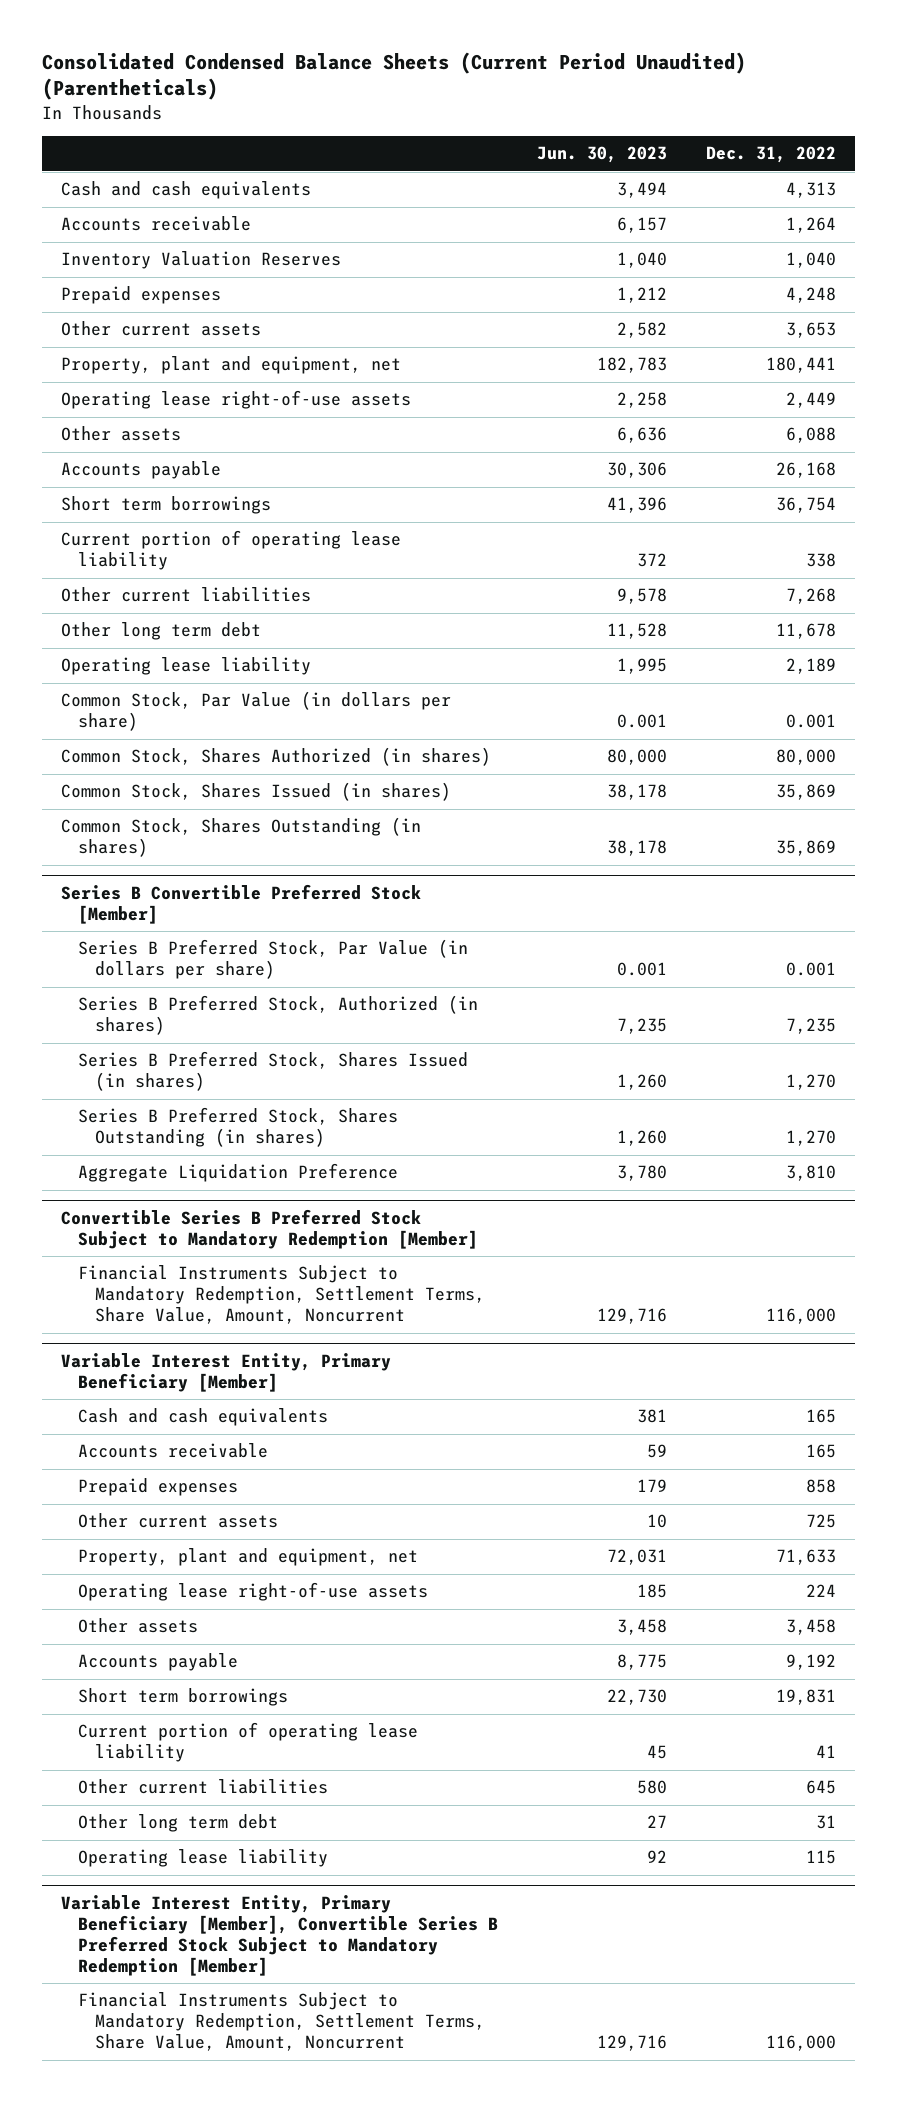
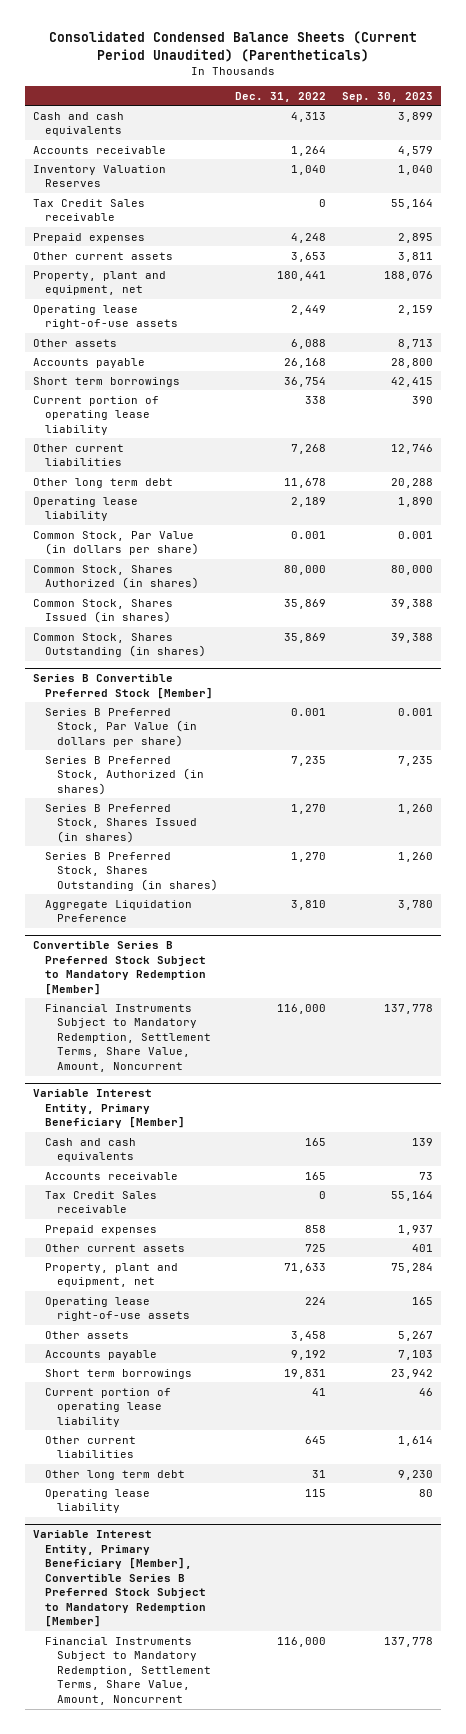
[536,146,667,164] Jun. 30, 2023 -> none
none -> [342,91,434,102] Sep. 30, 2023
none -> [32,198,145,222] Tax Credit Sales receivable
none -> [45,1190,158,1214] Tax Credit Sales receivable

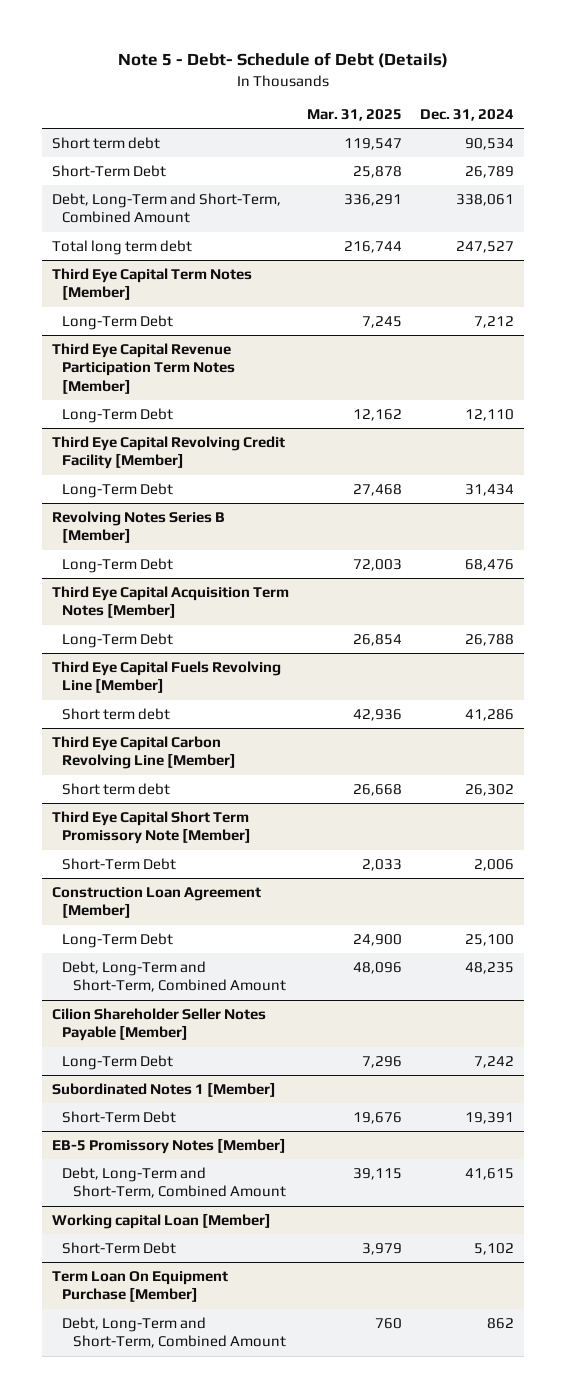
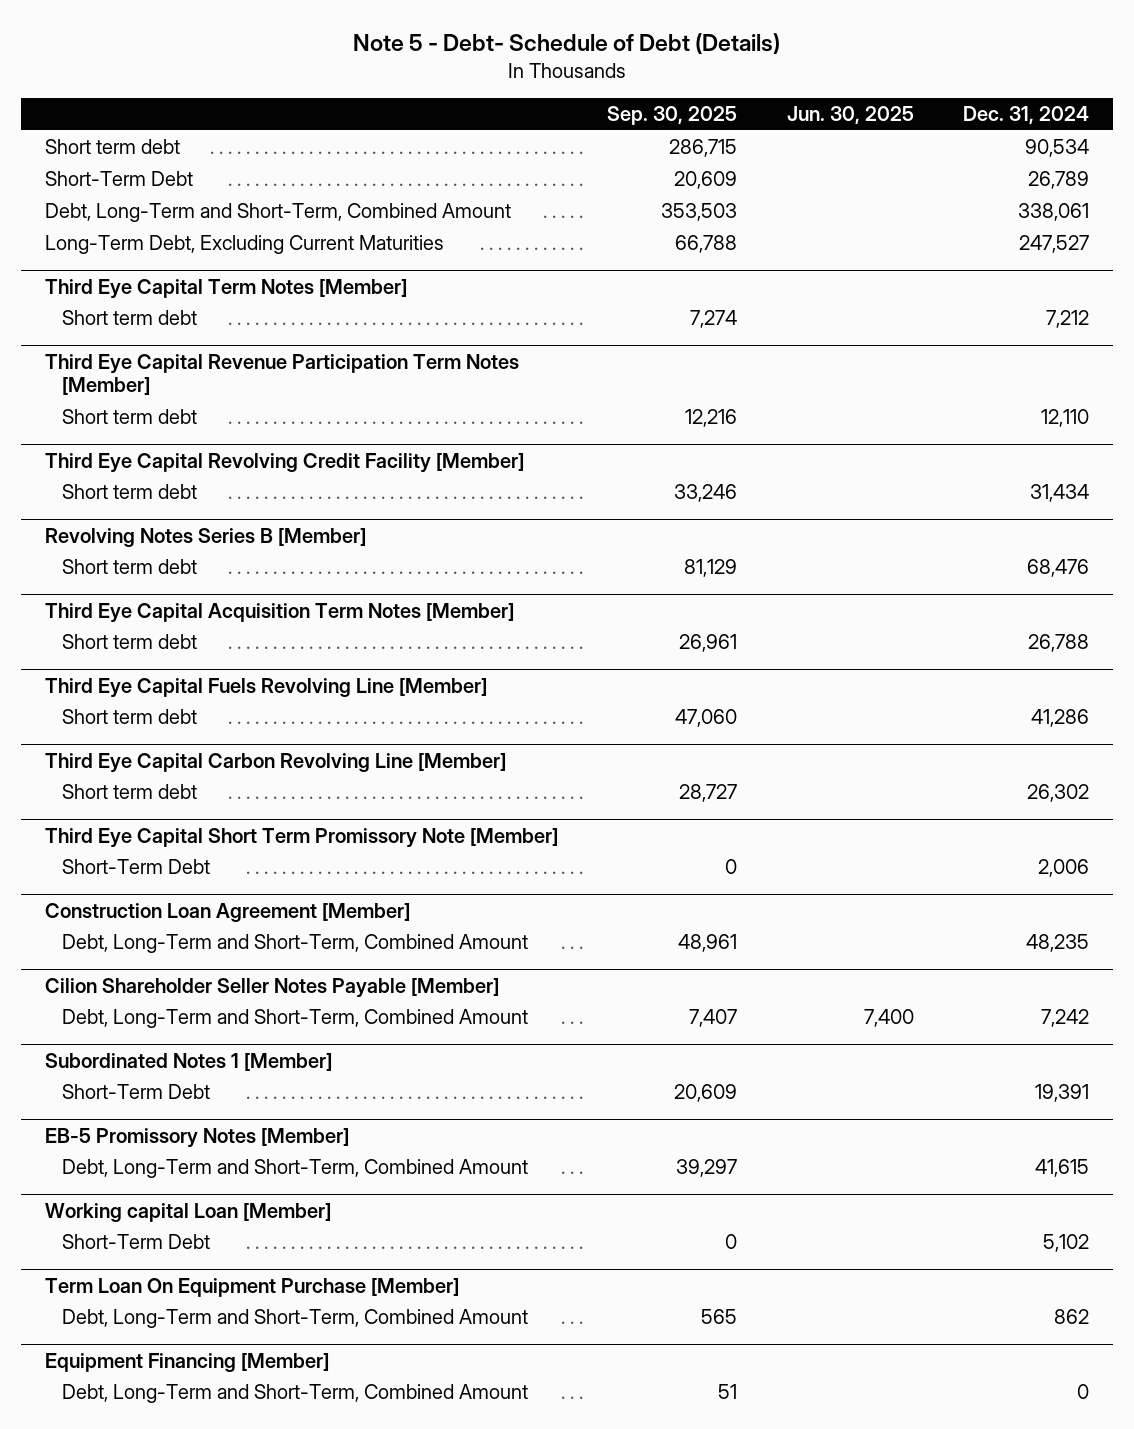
[306,109,402,122] Mar. 31, 2025 -> none
none -> [607,106,738,126] Sep. 30, 2025
none -> [786,106,914,125] Jun. 30, 2025
[51,239,192,255] Total long term debt -> [45,235,445,255] Long-Term Debt, Excluding Current Maturities
[62,314,174,330] Long-Term Debt -> [62,310,198,326] Short term debt
[62,407,174,423] Long-Term Debt -> [62,409,198,425] Short term debt
[62,482,174,498] Long-Term Debt -> [62,484,198,500] Short term debt
[62,557,174,573] Long-Term Debt -> [62,559,198,575] Short term debt
[62,632,174,648] Long-Term Debt -> [62,634,198,650] Short term debt
[62,932,174,948] Long-Term Debt -> none
[62,1054,174,1070] Long-Term Debt -> [62,1009,529,1029] Debt, Long-Term and Short-Term, Combined Amount
none -> [45,1352,330,1372] Equipment Financing [Member]
none -> [62,1384,529,1404] Debt, Long-Term and Short-Term, Combined Amount

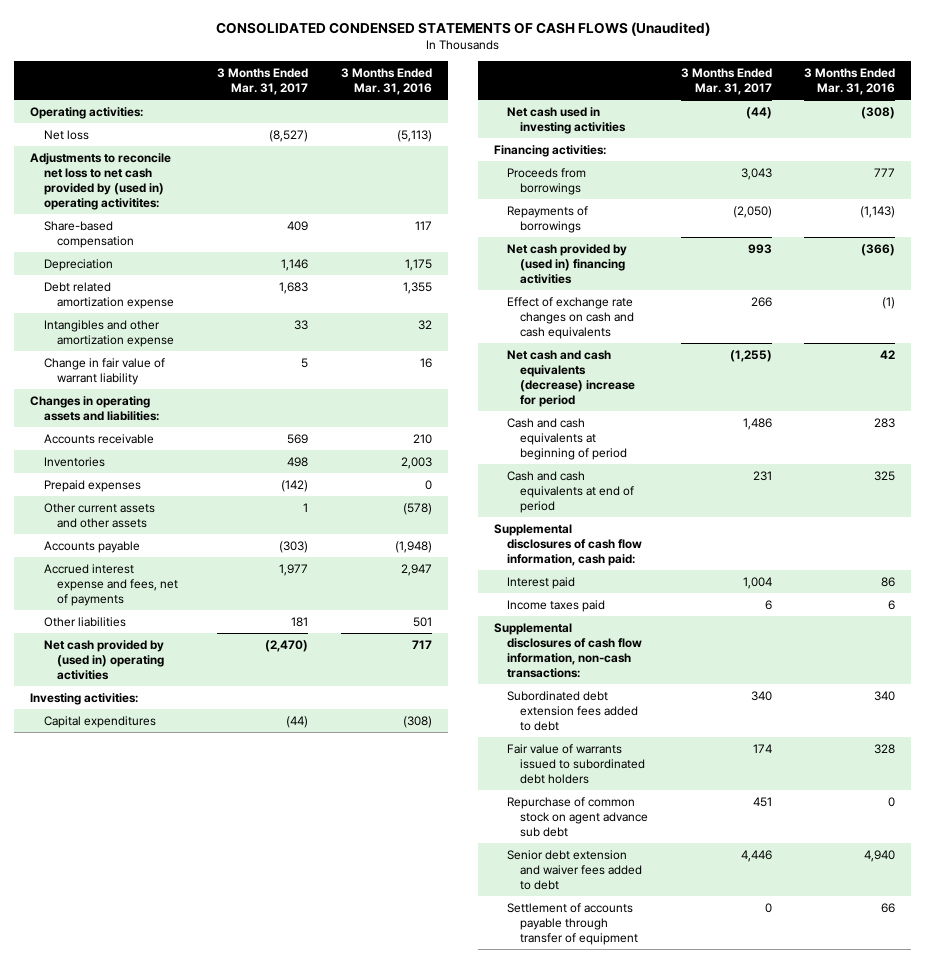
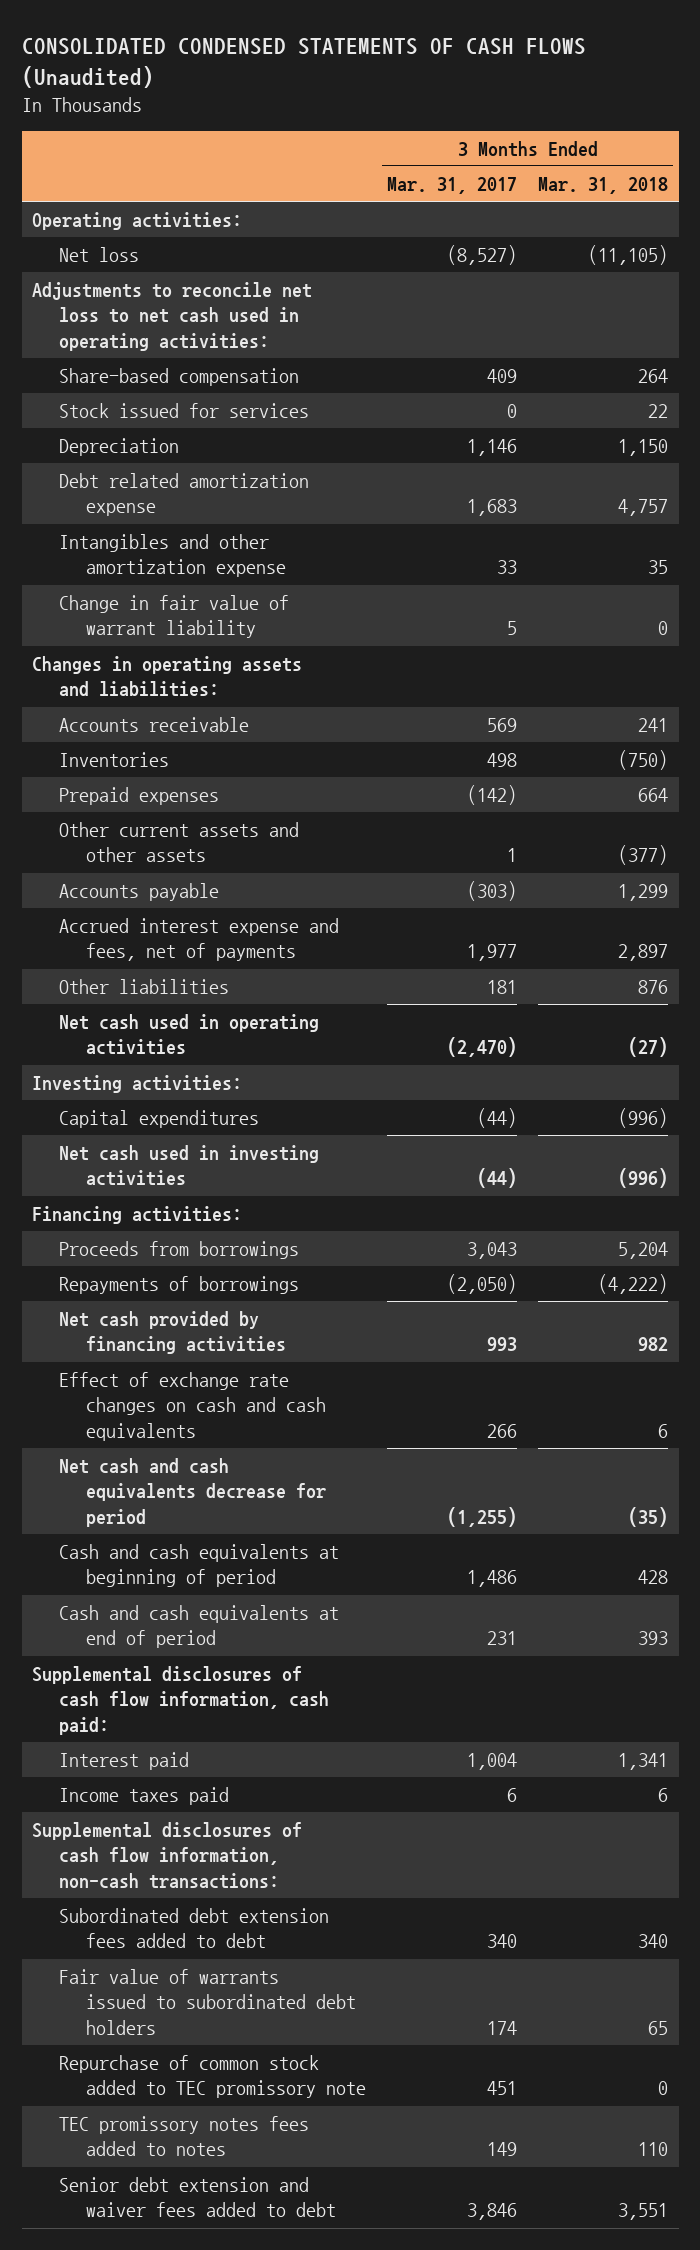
[340,67,432,95] 3 Months Ended Mar. 31, 2016 -> none
none -> [538,176,669,194] Mar. 31, 2018
[30,152,172,210] Adjustments to reconcile net loss to net cash provided by (used in) operating activitites: -> [32,282,313,351] Adjustments to reconcile net loss to net cash used in operating activities:
none -> [59,403,310,419] Stock issued for services
[43,639,164,680] Net cash provided by (used in) operating activities -> [59,1014,320,1056] Net cash used in operating activities
[507,243,628,284] Net cash provided by (used in) financing activities -> [59,1311,287,1355] Net cash provided by financing activities
[507,349,636,407] Net cash and cash equivalents (decrease) increase for period -> [59,1458,327,1527] Net cash and cash equivalents decrease for period
[507,902,639,945] Settlement of accounts payable through transfer of equipment -> none
[507,796,649,837] Repurchase of common stock on agent advance sub debt -> [59,2055,367,2099] Repurchase of common stock added to TEC promissory note
none -> [59,2116,310,2157] TEC promissory notes fees added to notes
[740,849,772,862] 4,446 -> [467,2203,518,2221] 3,846

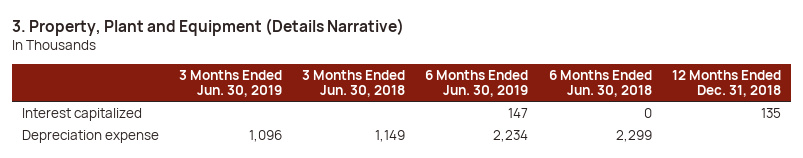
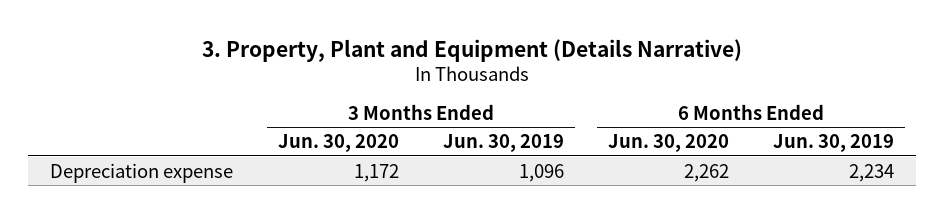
[302,69,406,97] 3 Months Ended Jun. 30, 2018 -> none
[548,69,652,97] 6 Months Ended Jun. 30, 2018 -> none
[671,69,781,97] 12 Months Ended Dec. 31, 2018 -> none
none -> [277,134,399,153] Jun. 30, 2020
none -> [608,134,730,153] Jun. 30, 2020
[21,107,142,121] Interest capitalized -> none

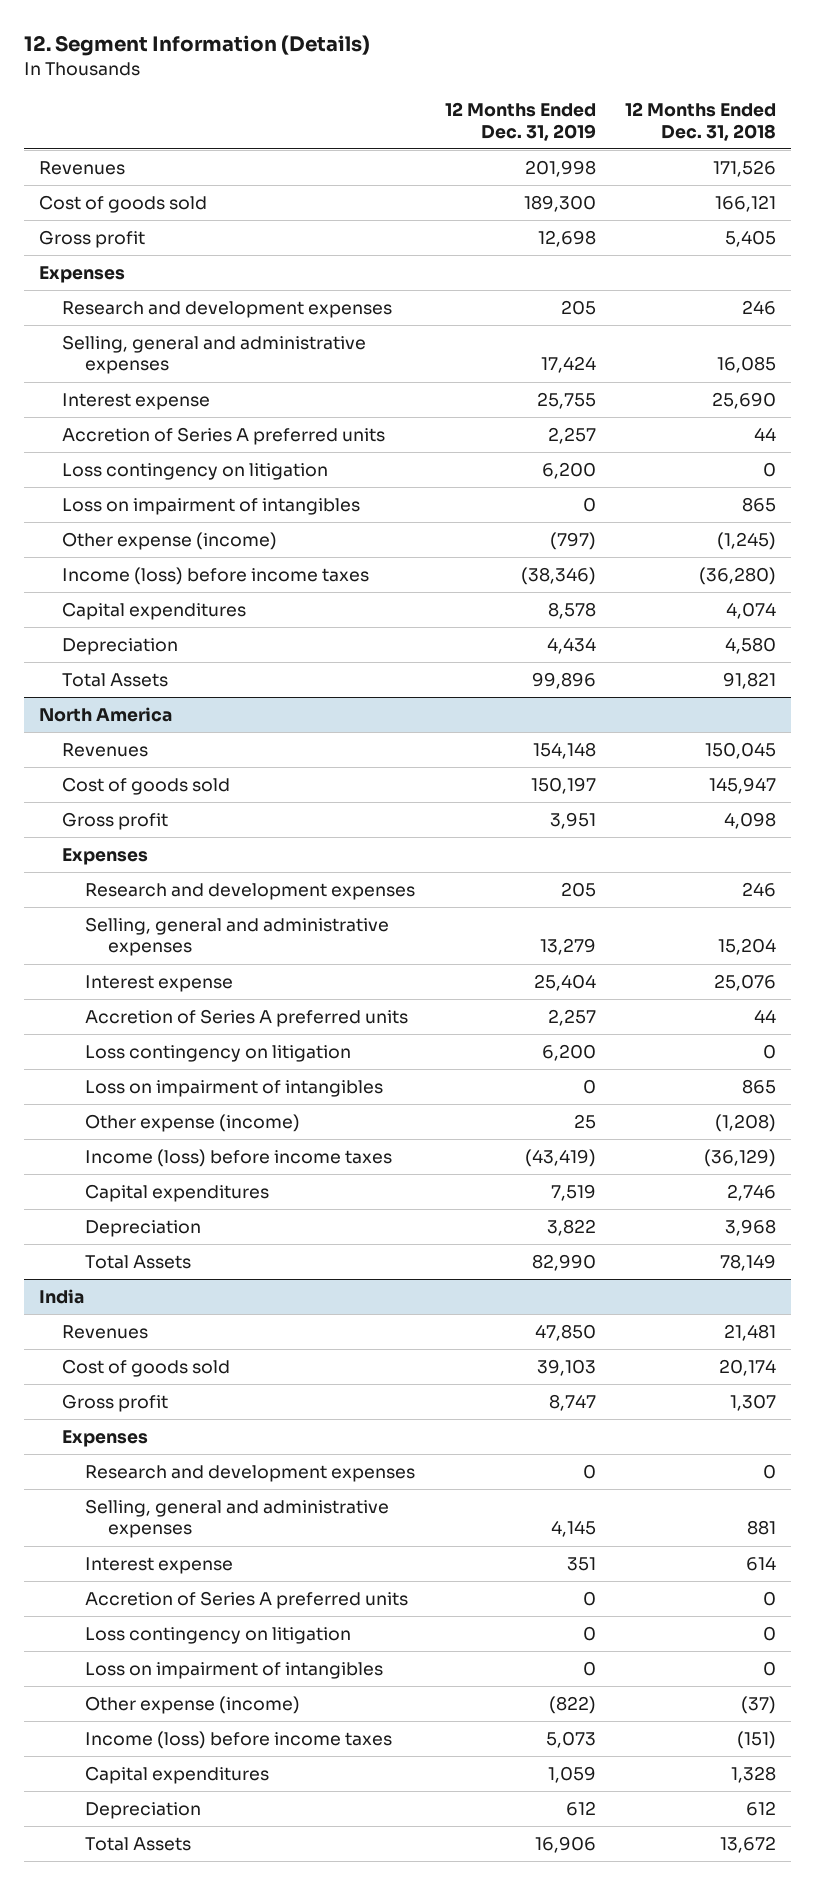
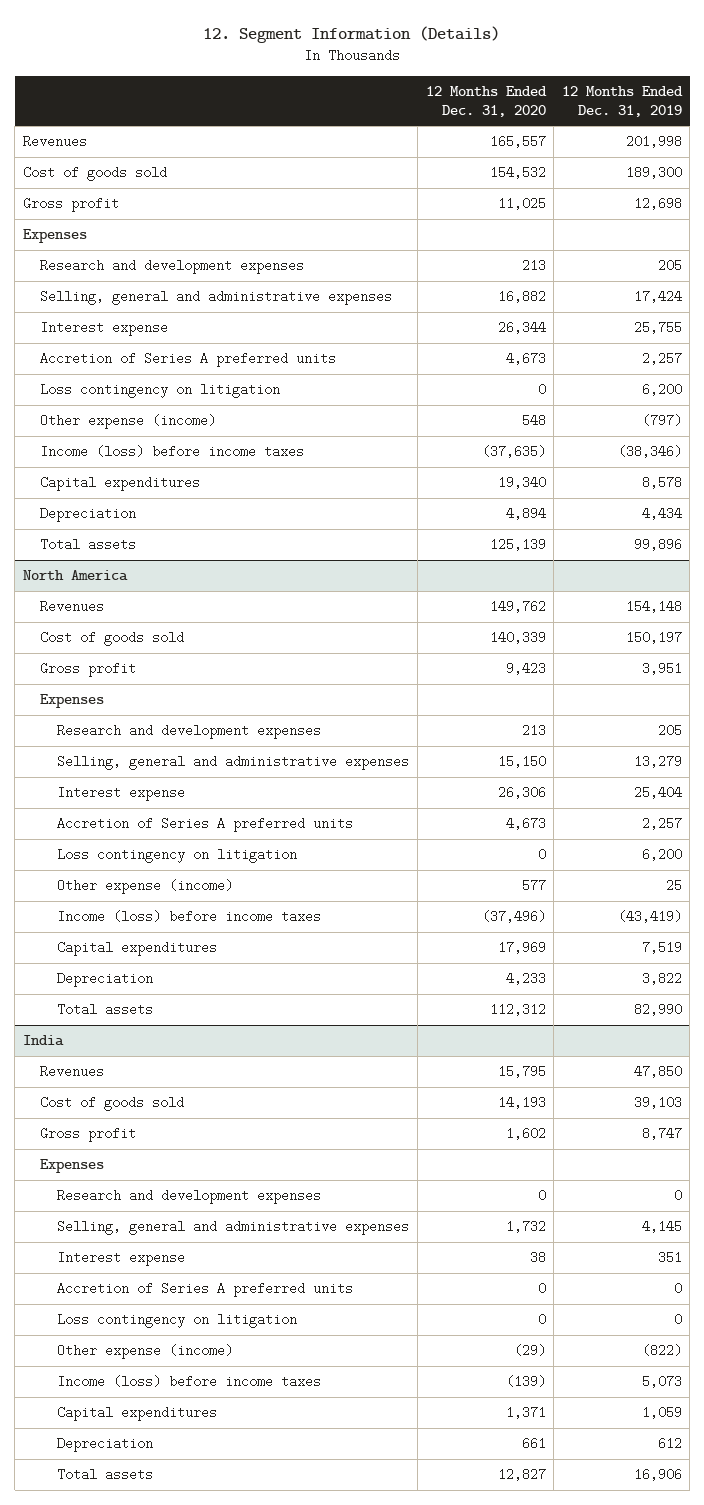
[624,102,776,141] 12 Months Ended Dec. 31, 2018 -> none
none -> [425,85,547,117] 12 Months Ended Dec. 31, 2020
[62,497,361,515] Loss on impairment of intangibles -> none
[62,672,169,687] Total Assets -> [39,538,136,552] Total assets
[85,1079,384,1097] Loss on impairment of intangibles -> none
[85,1254,192,1269] Total Assets -> [57,1003,154,1017] Total assets
[85,1661,384,1679] Loss on impairment of intangibles -> none
[85,1836,192,1851] Total Assets -> [57,1468,154,1482] Total assets

